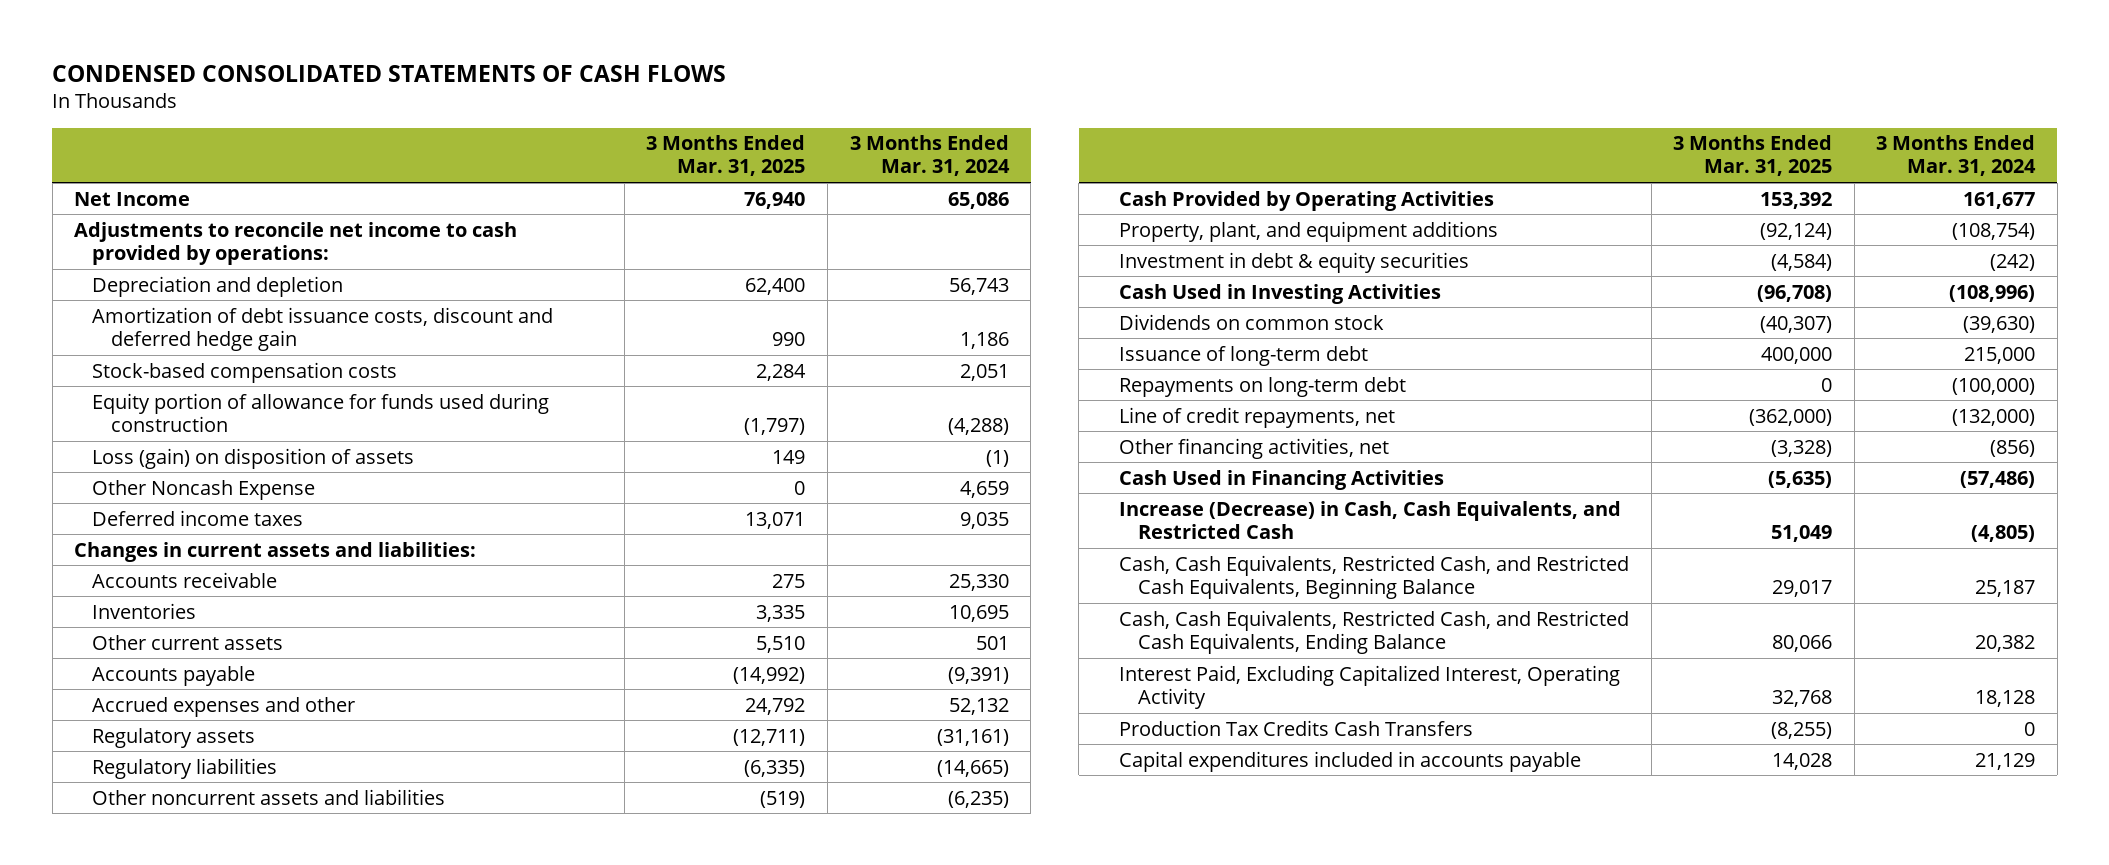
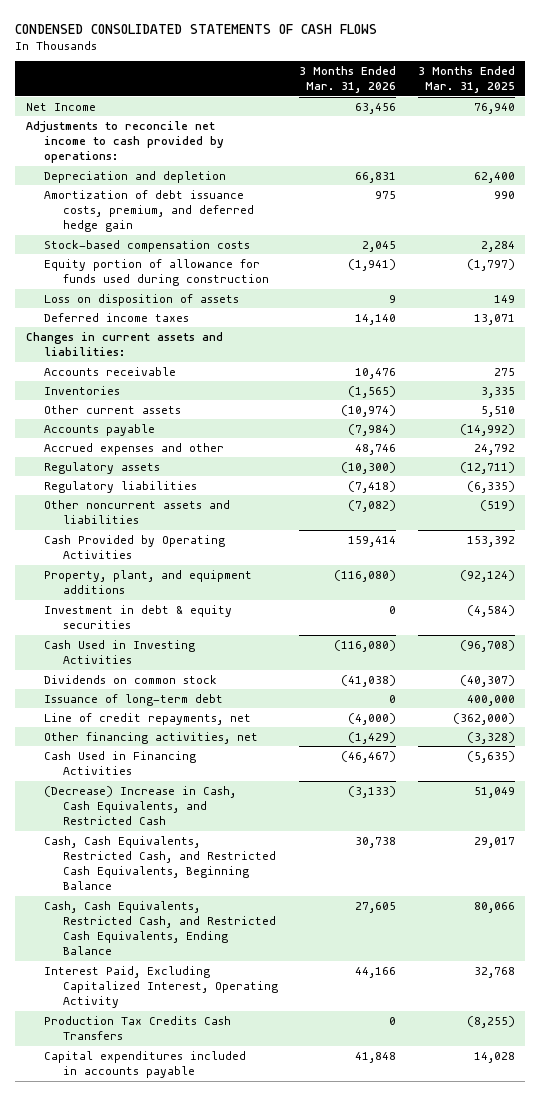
[849,135,1010,177] 3 Months Ended Mar. 31, 2024 -> none
none -> [299,66,397,94] 3 Months Ended Mar. 31, 2026
[92,306,554,351] Amortization of debt issuance costs, discount and deferred hedge gain -> [44,189,254,233] Amortization of debt issuance costs, premium, and deferred hedge gain
[92,479,316,500] Other Noncash Expense -> none
[92,447,415,469] Loss (gain) on disposition of assets -> [44,293,240,306] Loss on disposition of assets
[1119,376,1407,397] Repayments on long-term debt -> none
[1119,500,1622,539] Increase (Decrease) in Cash, Cash Equivalents, and Restricted Cash -> [44,785,237,826] (Decrease) Increase in Cash, Cash Equivalents, and Restricted Cash

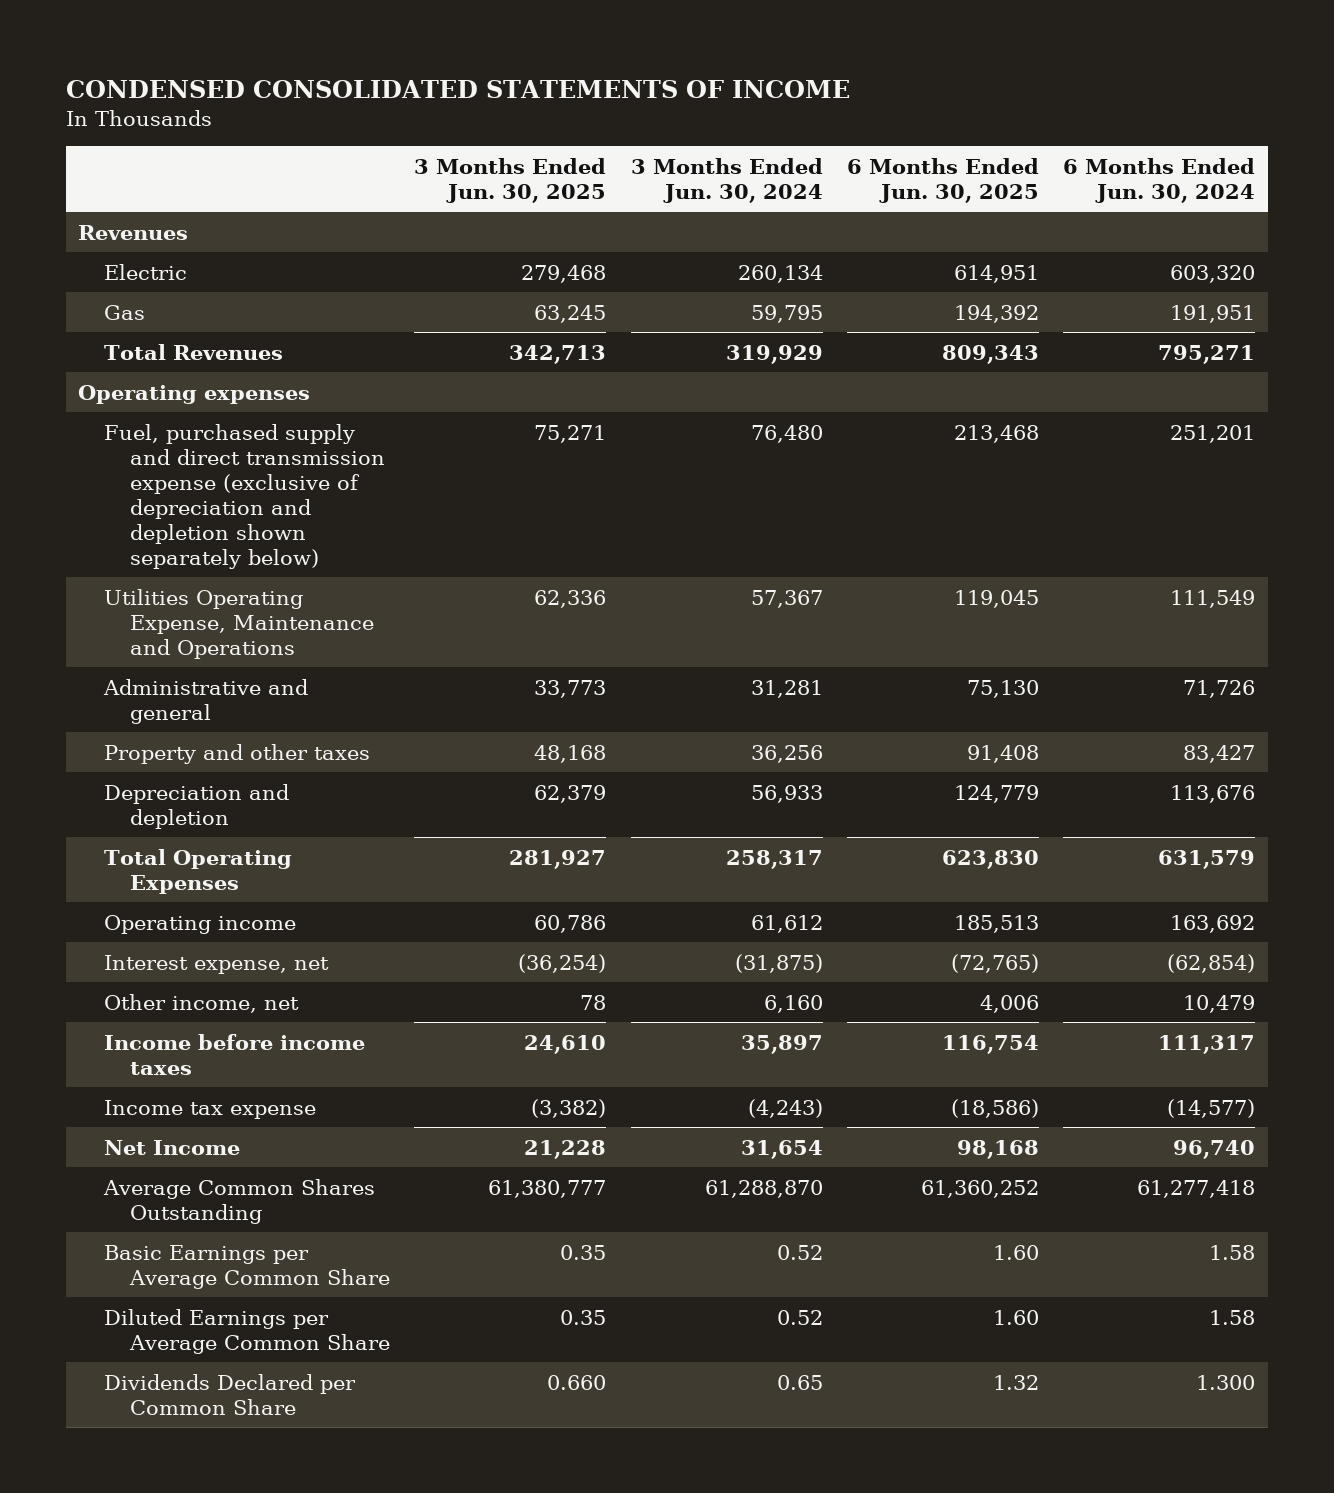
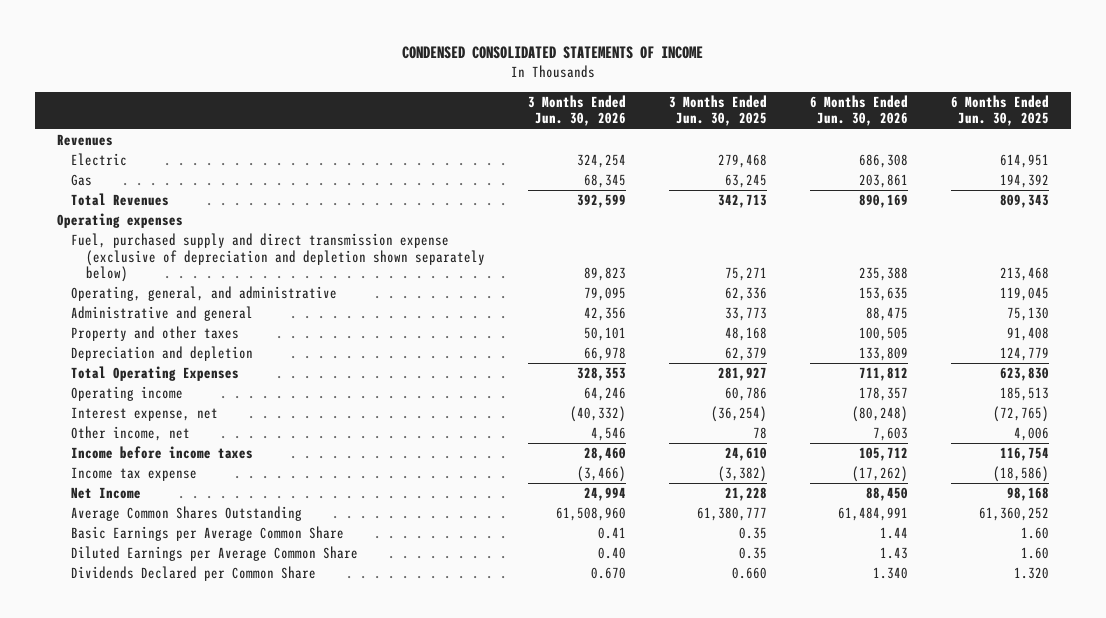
[630,157,823,203] 3 Months Ended Jun. 30, 2024 -> none
[1063,157,1256,203] 6 Months Ended Jun. 30, 2024 -> none
none -> [528,94,627,127] 3 Months Ended Jun. 30, 2026
none -> [810,94,909,127] 6 Months Ended Jun. 30, 2026
[104,588,374,659] Utilities Operating Expense, Maintenance and Operations -> [71,286,338,302] Operating, general, and administrative
[992,1374,1039,1390] 1.32 -> [1014,567,1050,580] 1.320

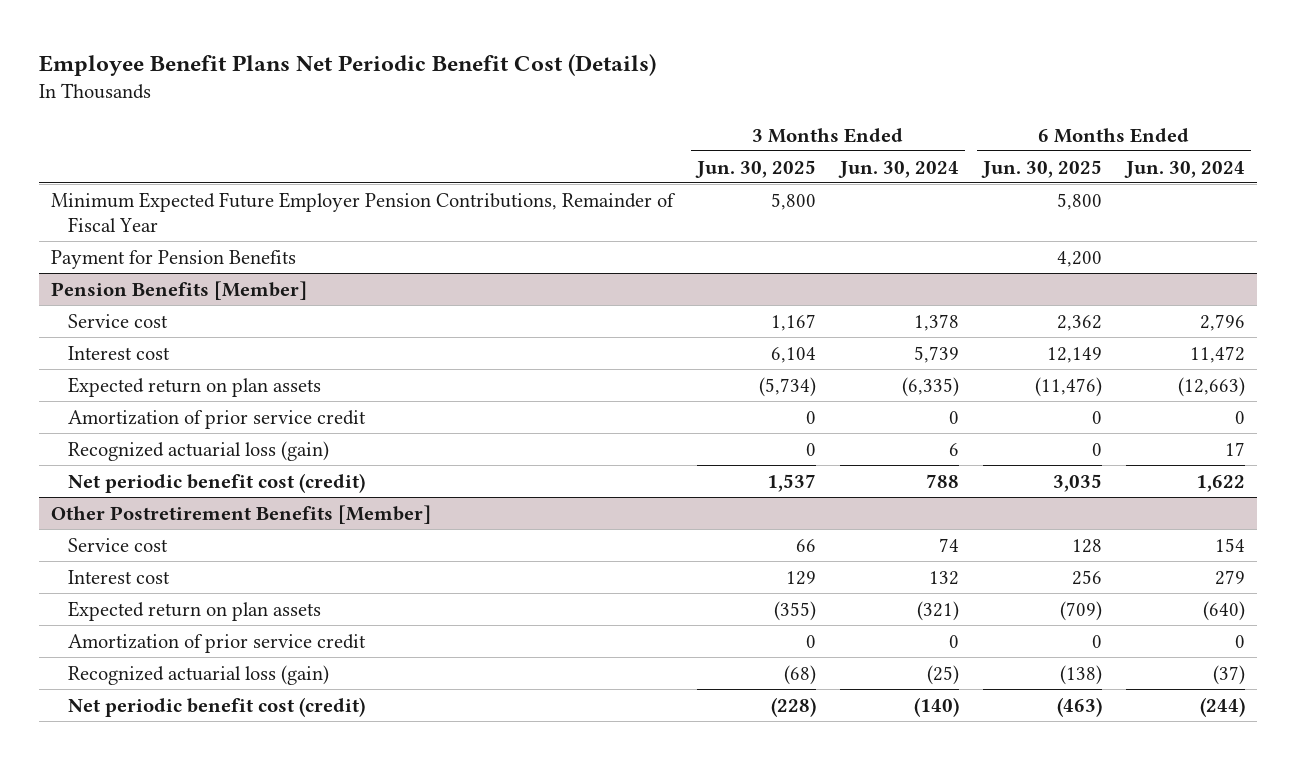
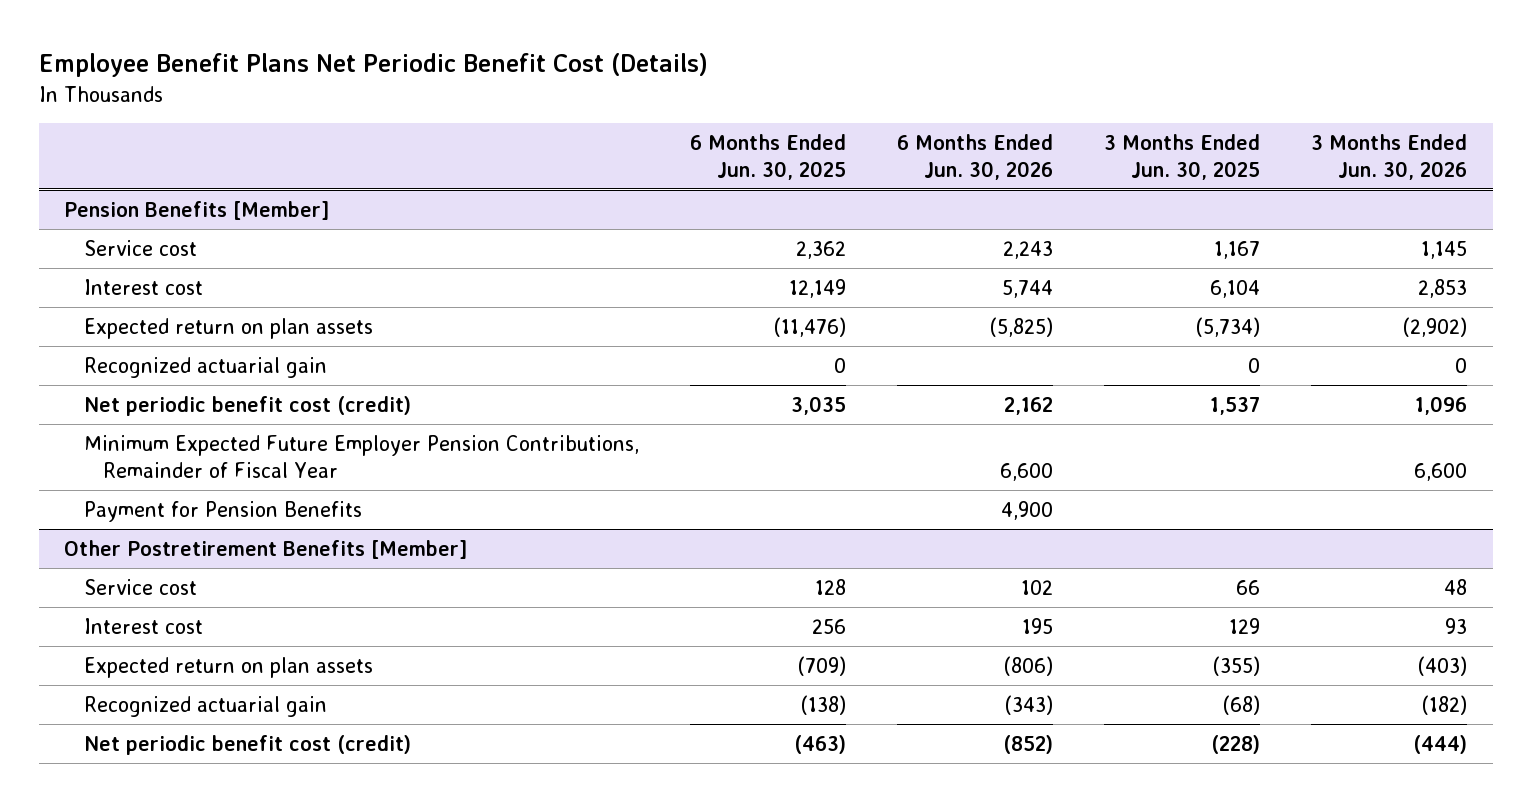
[837,160,959,178] Jun. 30, 2024 -> none
[1124,160,1246,178] Jun. 30, 2024 -> none
none -> [896,134,1053,180] 6 Months Ended Jun. 30, 2026
none -> [1311,134,1468,180] 3 Months Ended Jun. 30, 2026
[50,191,676,232] Minimum Expected Future Employer Pension Contributions, Remainder of Fiscal Year -> none
[50,249,296,269] Payment for Pension Benefits -> none
[68,409,367,429] Amortization of prior service credit -> none
[68,440,330,461] Recognized actuarial loss (gain) -> [83,356,327,378] Recognized actuarial gain
none -> [83,434,639,478] Minimum Expected Future Employer Pension Contributions, Remainder of Fiscal Year
none -> [83,500,362,522] Payment for Pension Benefits
[68,633,367,653] Amortization of prior service credit -> none
[68,664,330,685] Recognized actuarial loss (gain) -> [83,695,327,717] Recognized actuarial gain

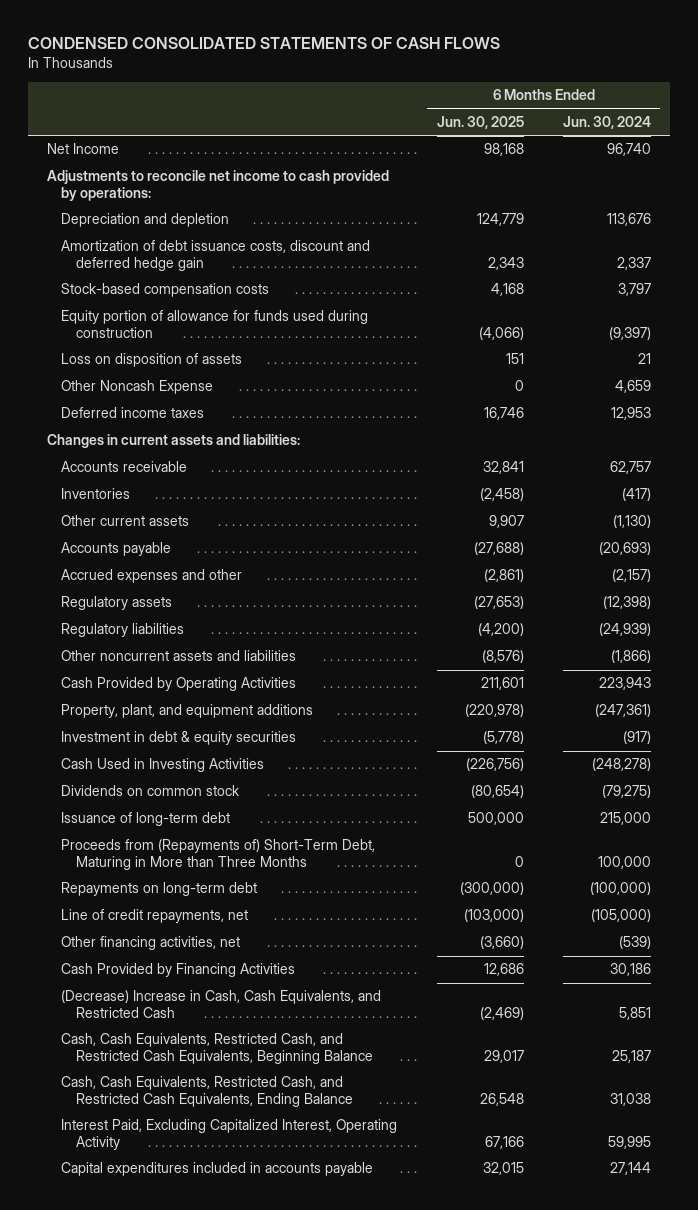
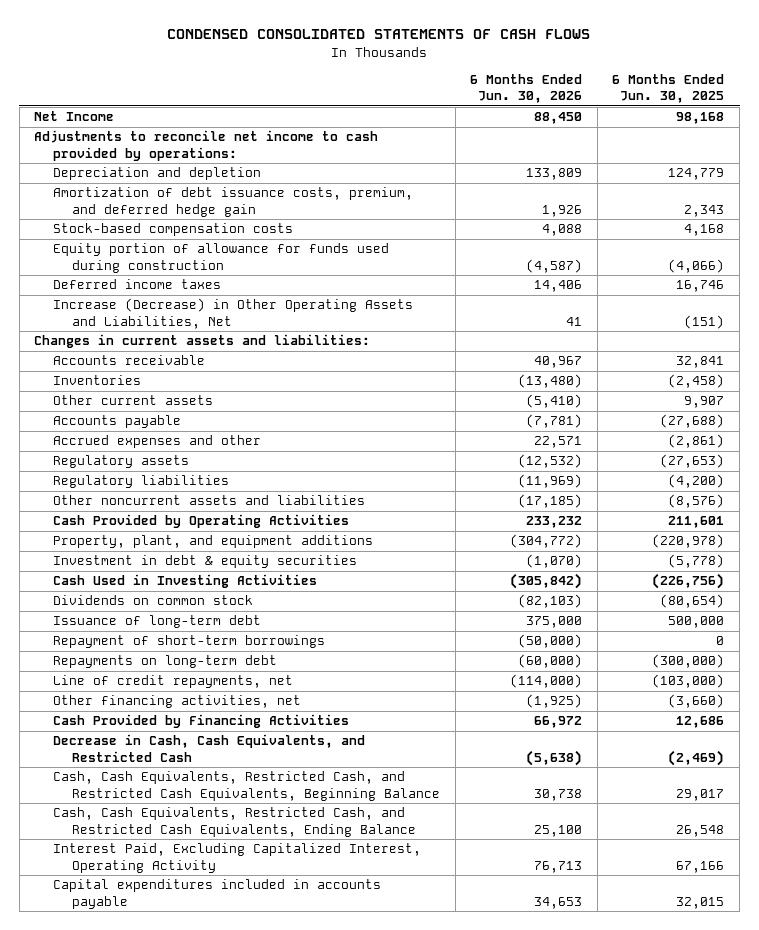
[562,115,651,129] Jun. 30, 2024 -> none
none -> [470,73,583,104] 6 Months Ended Jun. 30, 2026
[61,240,371,272] Amortization of debt issuance costs, discount and deferred hedge gain -> [53,187,414,217] Amortization of debt issuance costs, premium, and deferred hedge gain
[61,353,243,368] Loss on disposition of assets -> none
[61,380,214,395] Other Noncash Expense -> none
none -> [53,298,414,329] Increase (Decrease) in Other Operating Assets and Liabilities, Net
[61,839,376,871] Proceeds from (Repayments of) Short-Term Debt, Maturing in More than Three Months -> none
none -> [53,635,326,649] Repayment of short-term borrowings
[61,990,382,1019] (Decrease) Increase in Cash, Cash Equivalents, and Restricted Cash -> [53,734,366,762] Decrease in Cash, Cash Equivalents, and Restricted Cash

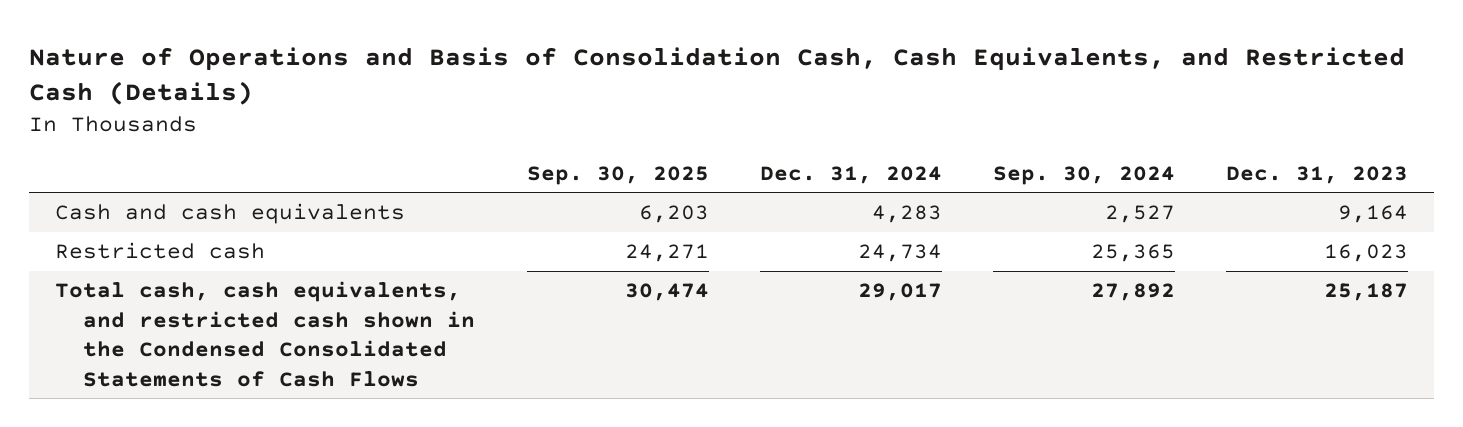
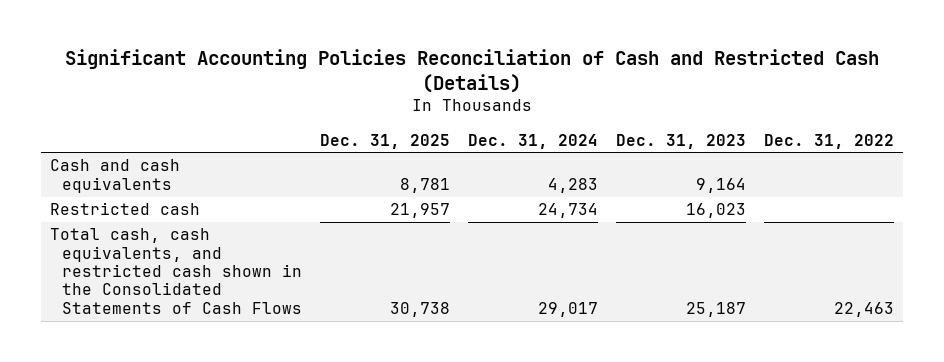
[29,46,1406,106] Nature of Operations and Basis of Consolidation Cash, Cash Equivalents, and Restricted Cash (Details) -> [64,49,879,93] Significant Accounting Policies Reconciliation of Cash and Restricted Cash (Details)
[526,165,709,185] Sep. 30, 2025 -> none
[993,165,1176,185] Sep. 30, 2024 -> none
none -> [319,133,450,149] Dec. 31, 2025
none -> [764,133,895,149] Dec. 31, 2022
[54,281,476,387] Total cash, cash equivalents, and restricted cash shown in the Condensed Consolidated Statements of Cash Flows -> [49,228,302,314] Total cash, cash equivalents, and restricted cash shown in the Consolidated Statements of Cash Flows

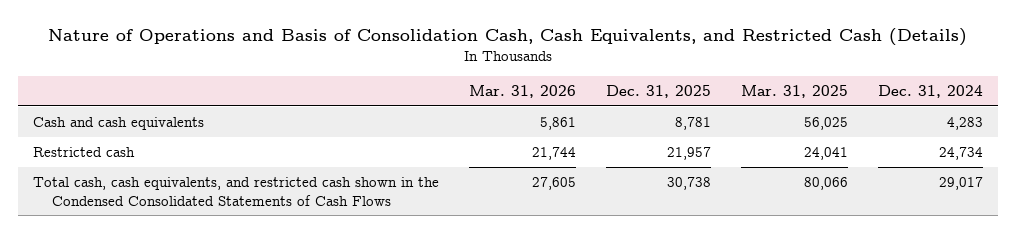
[64,49,879,93] Significant Accounting Policies Reconciliation of Cash and Restricted Cash (Details) -> [47,27,967,46] Nature of Operations and Basis of Consolidation Cash, Cash Equivalents, and Restricted Cash (Details)
[615,133,746,149] Dec. 31, 2023 -> none
[764,133,895,149] Dec. 31, 2022 -> none
none -> [468,84,576,98] Mar. 31, 2026
none -> [740,84,848,98] Mar. 31, 2025
[49,228,302,314] Total cash, cash equivalents, and restricted cash shown in the Consolidated Statements of Cash Flows -> [32,177,439,206] Total cash, cash equivalents, and restricted cash shown in the Condensed Consolidated Statements of Cash Flows

